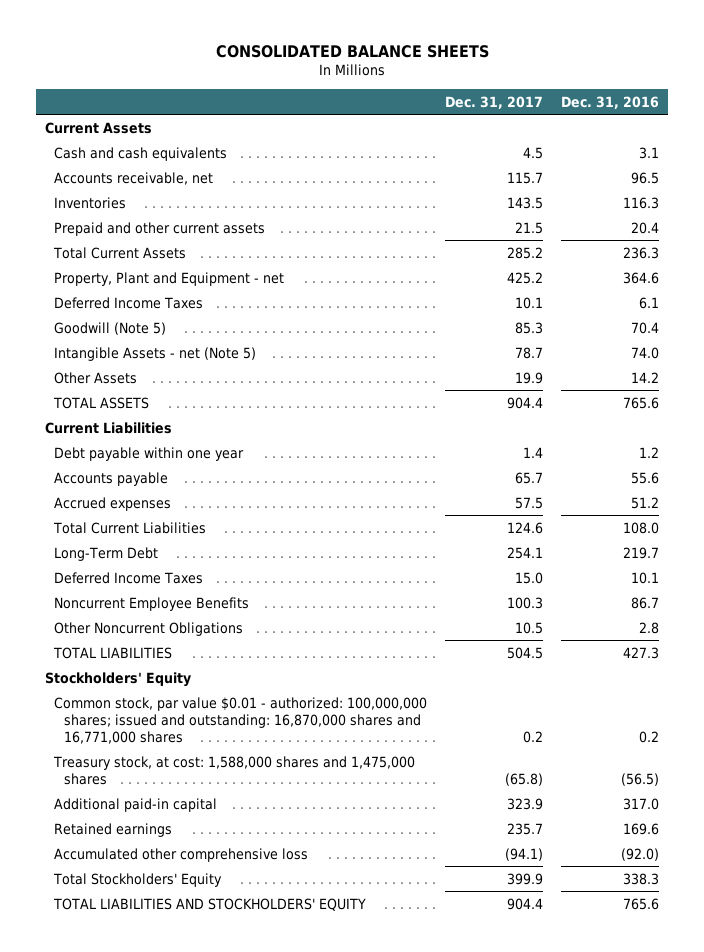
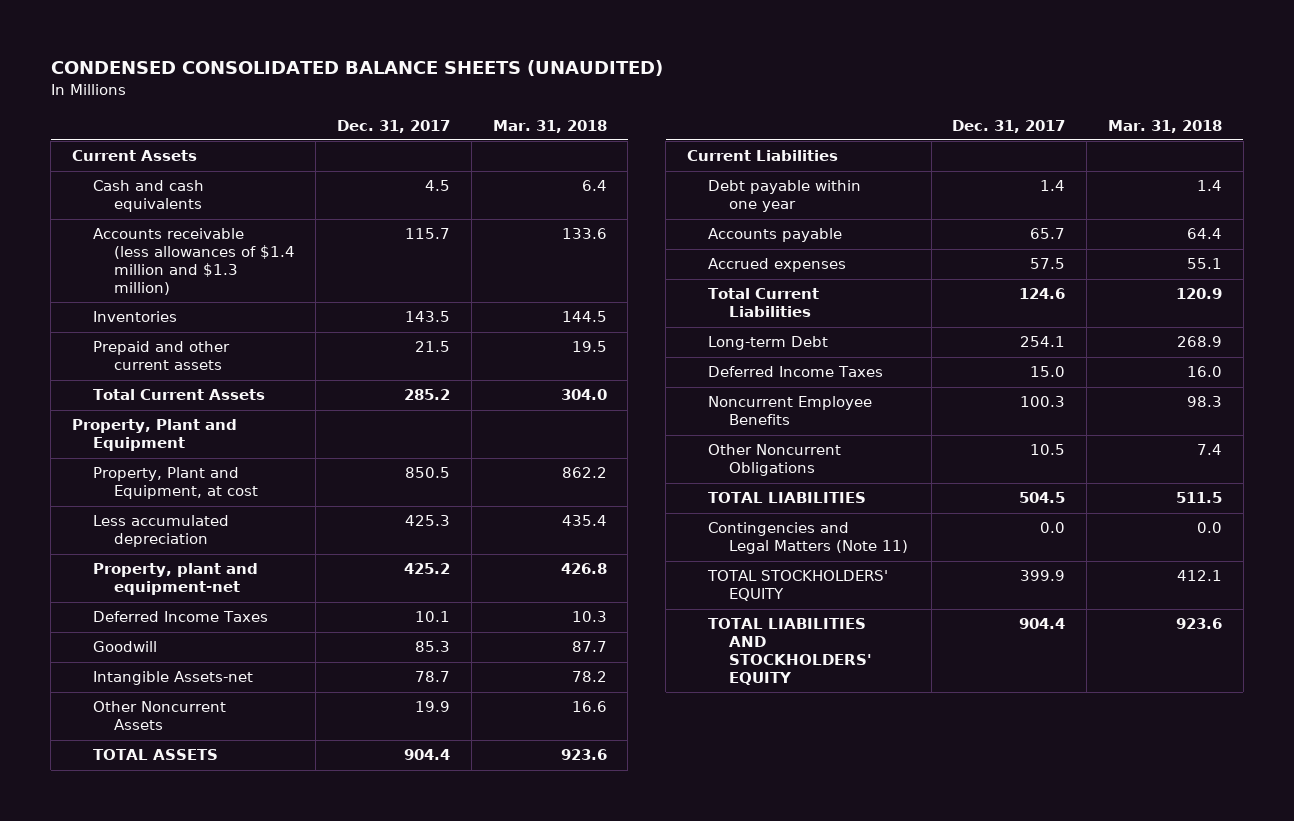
[215,44,489,58] CONSOLIDATED BALANCE SHEETS -> [50,60,663,77] CONDENSED CONSOLIDATED BALANCE SHEETS (UNAUDITED)
[561,95,660,109] Dec. 31, 2016 -> none
none -> [492,119,607,133] Mar. 31, 2018
[54,171,214,185] Accounts receivable, net -> [92,228,295,296] Accounts receivable (less allowances of $1.4 million and $1.3 million)
none -> [72,419,238,452] Property, Plant and Equipment
none -> [92,467,258,500] Property, Plant and Equipment, at cost
none -> [92,515,229,548] Less accumulated depreciation
[54,271,285,286] Property, Plant and Equipment - net -> [92,563,258,596] Property, plant and equipment-net
[54,321,167,335] Goodwill (Note 5) -> [92,641,157,653] Goodwill
[54,346,257,361] Intangible Assets - net (Note 5) -> [92,671,253,686] Intangible Assets-net
[54,371,138,384] Other Assets -> [92,701,226,731] Other Noncurrent Assets
[54,546,159,561] Long-Term Debt -> [708,336,829,351] Long-term Debt
[44,671,191,687] Stockholders' Equity -> none
[54,696,428,744] Common stock, par value $0.01 - authorized: 100,000,000 shares; issued and outstanding: 16,870,000 shares and 16,771,000 shares -> none
[53,755,416,785] Treasury stock, at cost: 1,588,000 shares and 1,475,000 shares -> none
[54,797,218,812] Additional paid-in capital -> none
[54,822,173,837] Retained earnings -> none
[54,847,309,862] Accumulated other comprehensive loss -> none
none -> [708,522,908,555] Contingencies and Legal Matters (Note 11)
[53,872,223,887] Total Stockholders' Equity -> [707,570,889,602] TOTAL STOCKHOLDERS' EQUITY

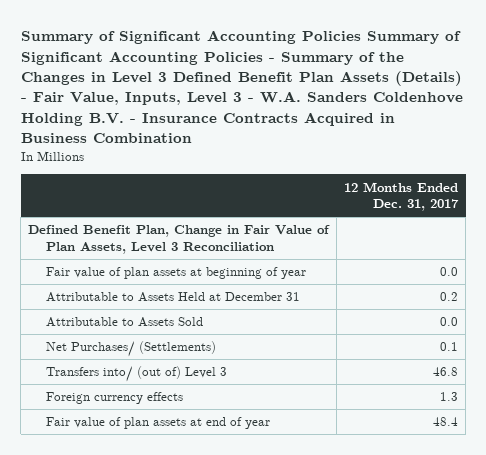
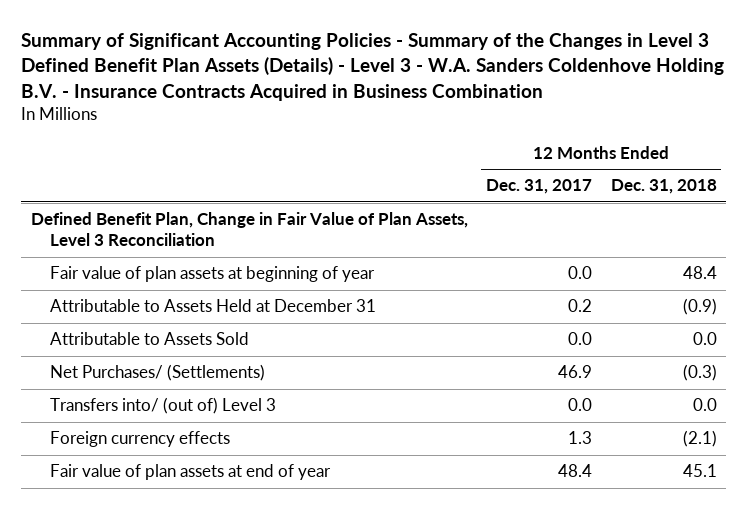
[20,30,463,144] Summary of Significant Accounting Policies Summary of Significant Accounting Policies - Summary of the Changes in Level 3 Defined Benefit Plan Assets (Details) - Fair Value, Inputs, Level 3 - W.A. Sanders Coldenhove Holding B.V. - Insurance Contracts Acquired in Business Combination -> [21,32,725,101] Summary of Significant Accounting Policies - Summary of the Changes in Level 3 Defined Benefit Plan Assets (Details) - Level 3 - W.A. Sanders Coldenhove Holding B.V. - Insurance Contracts Acquired in Business Combination
none -> [610,179,717,195] Dec. 31, 2018
[440,342,459,352] 0.1 -> [558,365,593,379] 46.9
[433,367,459,377] 46.8 -> [568,398,593,412] 0.0

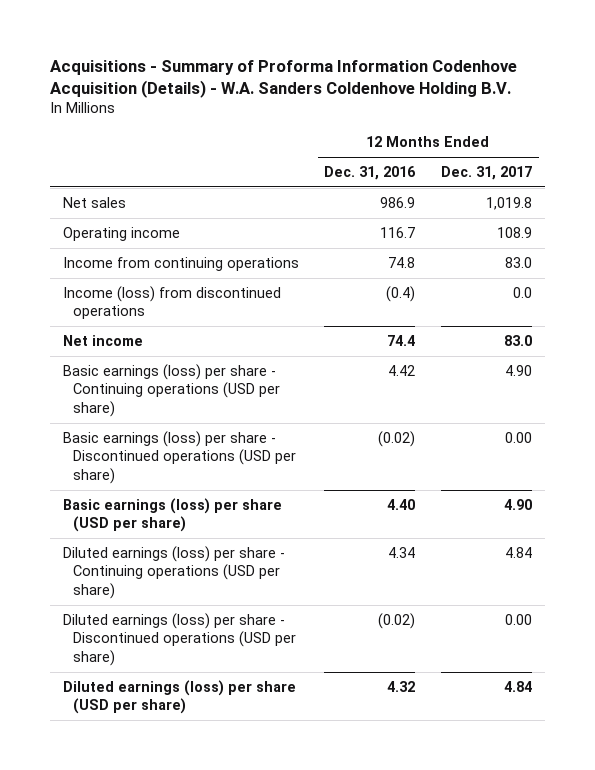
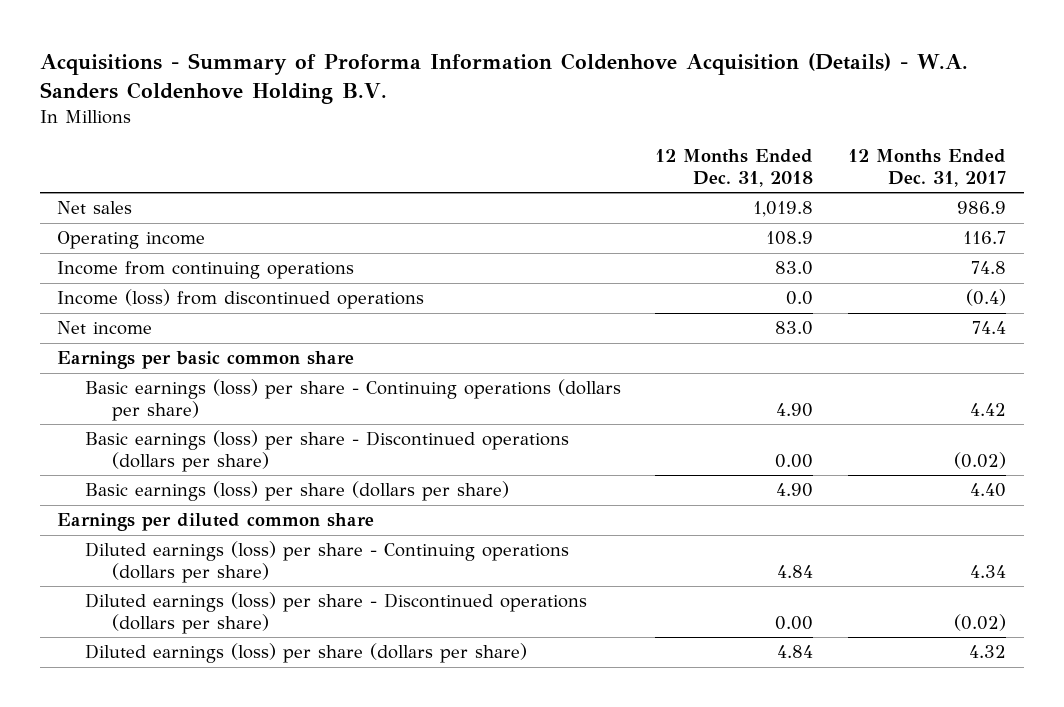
[49,59,517,98] Acquisitions - Summary of Proforma Information Codenhove Acquisition (Details) - W.A. Sanders Coldenhove Holding B.V. -> [40,52,969,104] Acquisitions - Summary of Proforma Information Coldenhove Acquisition (Details) - W.A. Sanders Coldenhove Holding B.V.
[324,165,417,180] Dec. 31, 2016 -> none
none -> [655,149,814,187] 12 Months Ended Dec. 31, 2018
[486,196,533,210] 1,019.8 -> [957,201,1007,215] 986.9
[497,226,533,238] 108.9 -> [963,231,1007,245] 116.7
[505,256,533,268] 83.0 -> [971,261,1007,275] 74.8
[513,286,533,298] 0.0 -> [966,289,1007,307] (0.4)
[504,334,533,346] 83.0 -> [972,321,1007,335] 74.4
none -> [57,351,355,370] Earnings per basic common share
[62,363,280,417] Basic earnings (loss) per share - Continuing operations (USD per share) -> [84,379,621,421] Basic earnings (loss) per share - Continuing operations (dollars per share)
[505,364,533,376] 4.90 -> [970,402,1007,416] 4.42
[62,430,296,484] Basic earnings (loss) per share - Discontinued operations (USD per share) -> [84,430,569,472] Basic earnings (loss) per share - Discontinued operations (dollars per share)
[505,431,533,443] 0.00 -> [954,451,1007,469] (0.02)
[62,497,282,533] Basic earnings (loss) per share (USD per share) -> [84,481,509,502] Basic earnings (loss) per share (dollars per share)
[504,498,533,510] 4.90 -> [970,483,1007,498] 4.40
none -> [57,513,375,532] Earnings per diluted common share
[62,545,285,599] Diluted earnings (loss) per share - Continuing operations (USD per share) -> [84,541,569,583] Diluted earnings (loss) per share - Continuing operations (dollars per share)
[505,546,533,558] 4.84 -> [970,564,1007,578] 4.34
[62,612,296,666] Diluted earnings (loss) per share - Discontinued operations (USD per share) -> [84,592,587,634] Diluted earnings (loss) per share - Discontinued operations (dollars per share)
[505,613,533,625] 0.00 -> [954,613,1007,631] (0.02)
[62,679,296,715] Diluted earnings (loss) per share (USD per share) -> [84,643,527,664] Diluted earnings (loss) per share (dollars per share)
[504,680,533,692] 4.84 -> [969,645,1007,659] 4.32

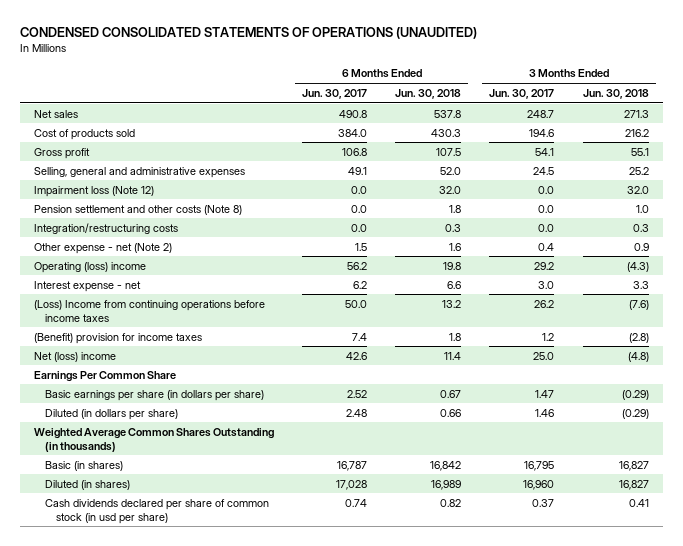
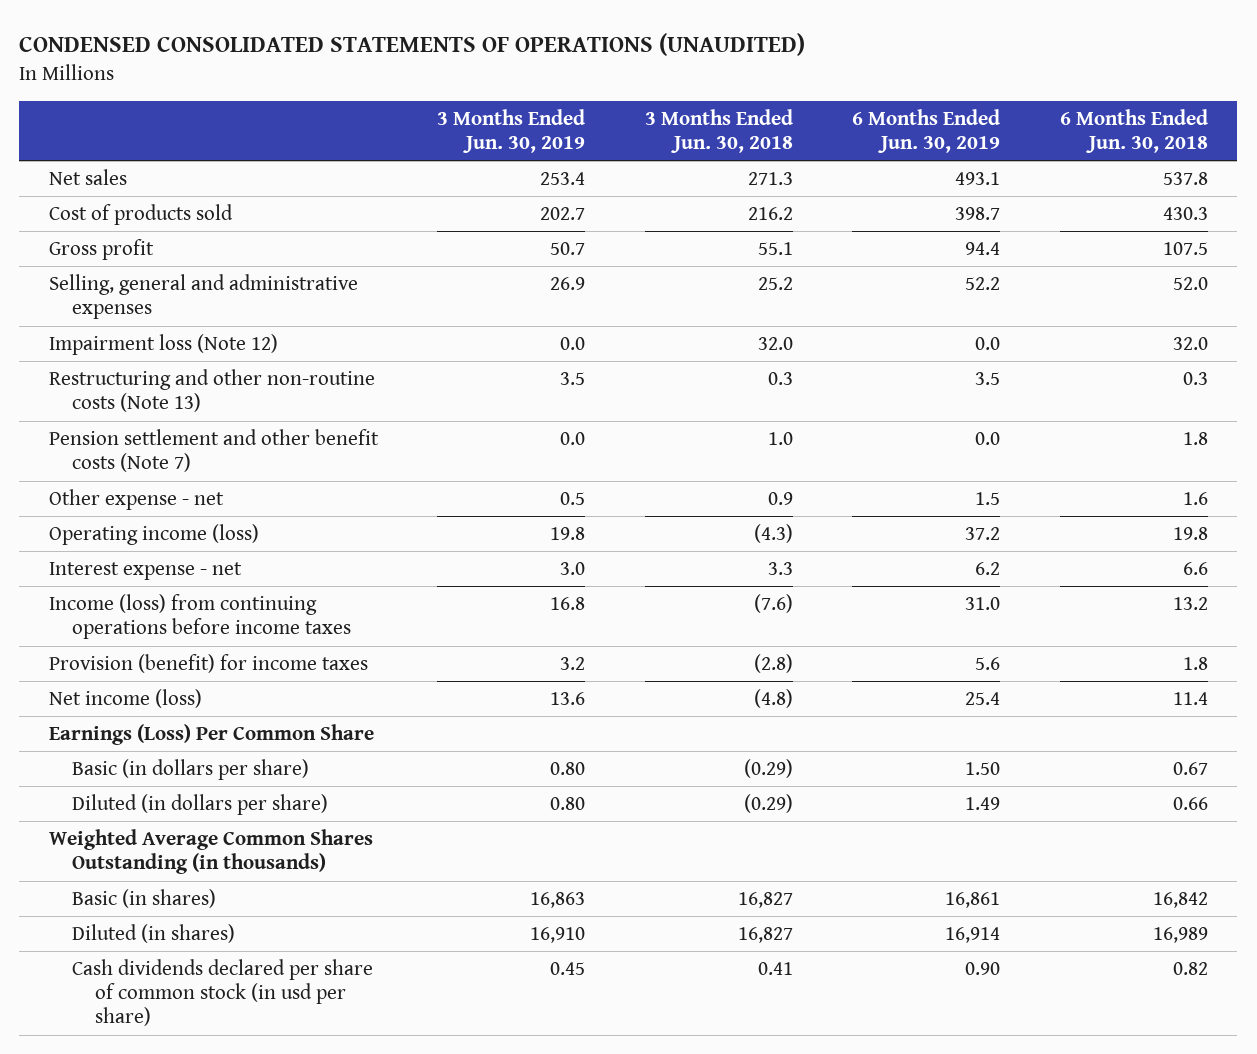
[302,88,368,99] Jun. 30, 2017 -> none
[489,88,555,99] Jun. 30, 2017 -> none
none -> [437,109,586,154] 3 Months Ended Jun. 30, 2019
none -> [852,109,1001,154] 6 Months Ended Jun. 30, 2019
[34,222,179,234] Integration/restructuring costs -> none
none -> [48,369,375,413] Restructuring and other non-routine costs (Note 13)
[34,204,243,215] Pension settlement and other costs (Note 8) -> [48,429,379,473] Pension settlement and other benefit costs (Note 7)
[34,242,173,254] Other expense - net (Note 2) -> [48,489,224,511] Other expense - net
[34,261,147,273] Operating (loss) income -> [48,524,259,546] Operating income (loss)
[34,299,266,322] (Loss) Income from continuing operations before income taxes -> [48,594,352,640] Income (loss) from continuing operations before income taxes
[34,332,203,344] (Benefit) provision for income taxes -> [48,654,368,674] Provision (benefit) for income taxes
[34,351,117,362] Net (loss) income -> [48,689,202,709] Net income (loss)
[34,370,177,382] Earnings Per Common Share -> [48,724,374,746] Earnings (Loss) Per Common Share
[45,389,265,401] Basic earnings per share (in dollars per share) -> [72,759,310,781] Basic (in dollars per share)

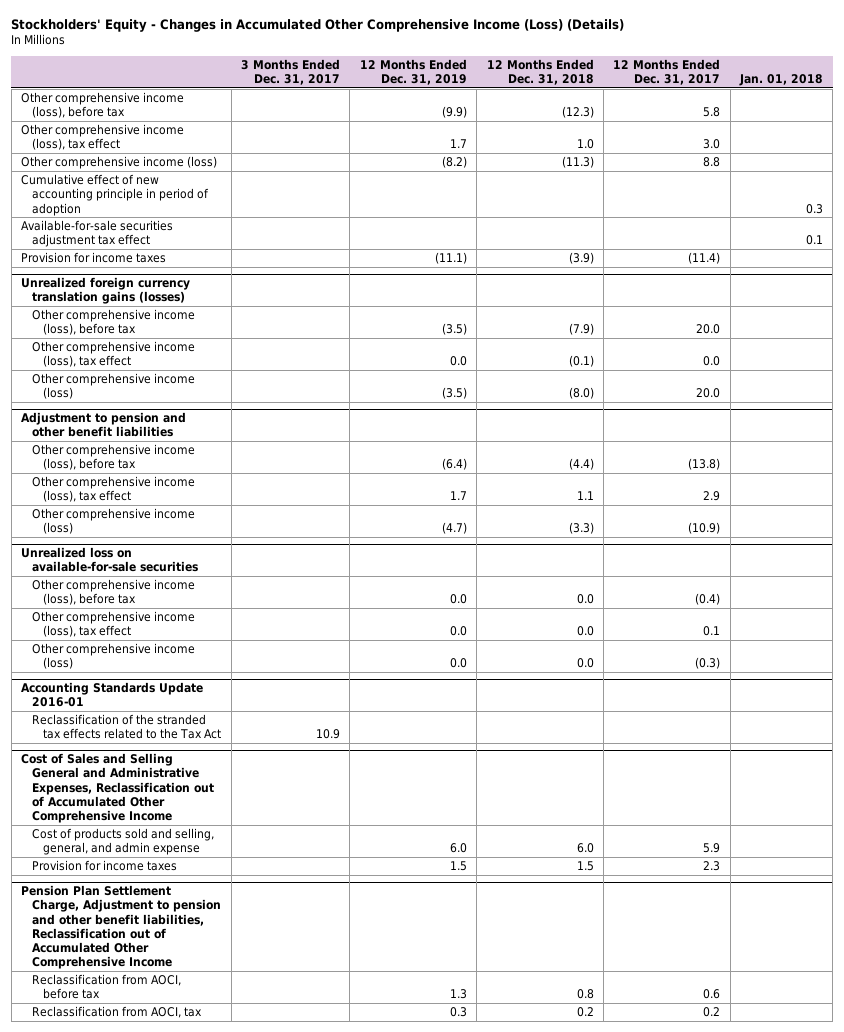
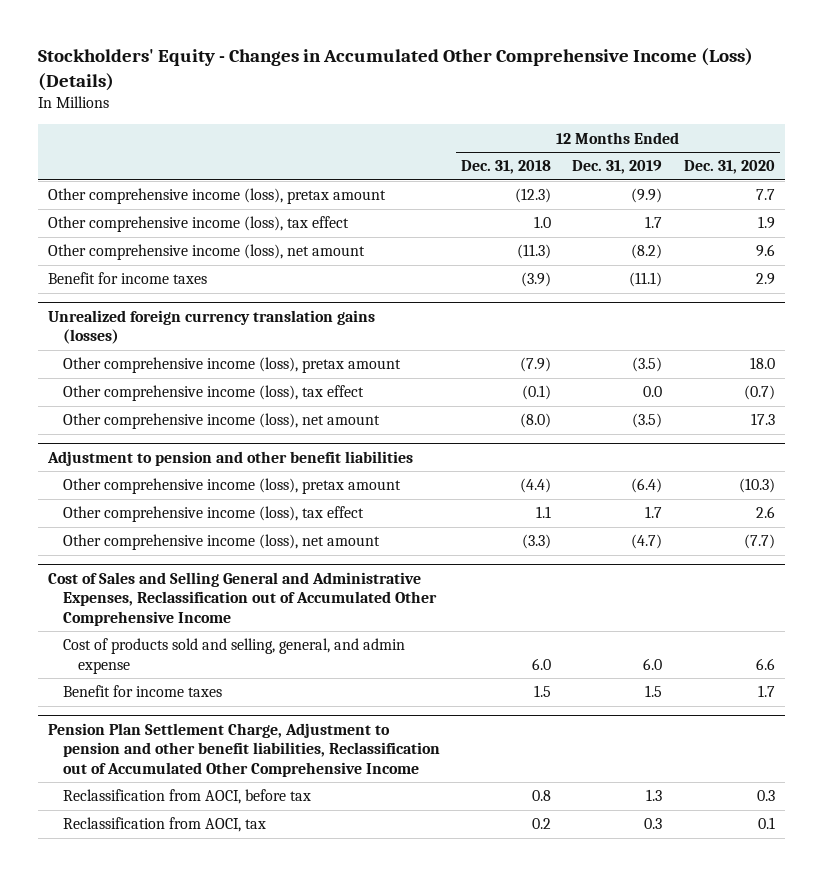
[241,58,341,86] 3 Months Ended Dec. 31, 2017 -> none
[613,58,721,86] 12 Months Ended Dec. 31, 2017 -> none
[739,74,824,87] Jan. 01, 2018 -> none
none -> [683,160,775,175] Dec. 31, 2020
[21,92,185,119] Other comprehensive income (loss), before tax -> [48,188,387,205] Other comprehensive income (loss), pretax amount
[21,174,210,216] Cumulative effect of new accounting principle in period of adoption -> none
[21,220,174,248] Available-for-sale securities adjustment tax effect -> none
[21,156,218,170] Other comprehensive income (loss) -> [48,244,366,261] Other comprehensive income (loss), net amount
[21,252,167,264] Provision for income taxes -> [48,272,208,285] Benefit for income taxes
[32,309,196,336] Other comprehensive income (loss), before tax -> [62,357,401,374] Other comprehensive income (loss), pretax amount
[32,373,196,400] Other comprehensive income (loss) -> [62,413,380,430] Other comprehensive income (loss), net amount
[32,444,196,471] Other comprehensive income (loss), before tax -> [62,478,401,495] Other comprehensive income (loss), pretax amount
[21,547,199,573] Unrealized loss on available-for-sale securities -> none
[32,579,196,606] Other comprehensive income (loss), before tax -> none
[32,611,196,638] Other comprehensive income (loss), tax effect -> none
[32,643,196,670] Other comprehensive income (loss) -> none
[21,682,204,708] Accounting Standards Update 2016-01 -> none
[32,714,222,740] Reclassification of the stranded tax effects related to the Tax Act -> none
[32,508,196,535] Other comprehensive income (loss) -> [62,534,380,551] Other comprehensive income (loss), net amount
[32,860,178,872] Provision for income taxes -> [62,685,222,698] Benefit for income taxes

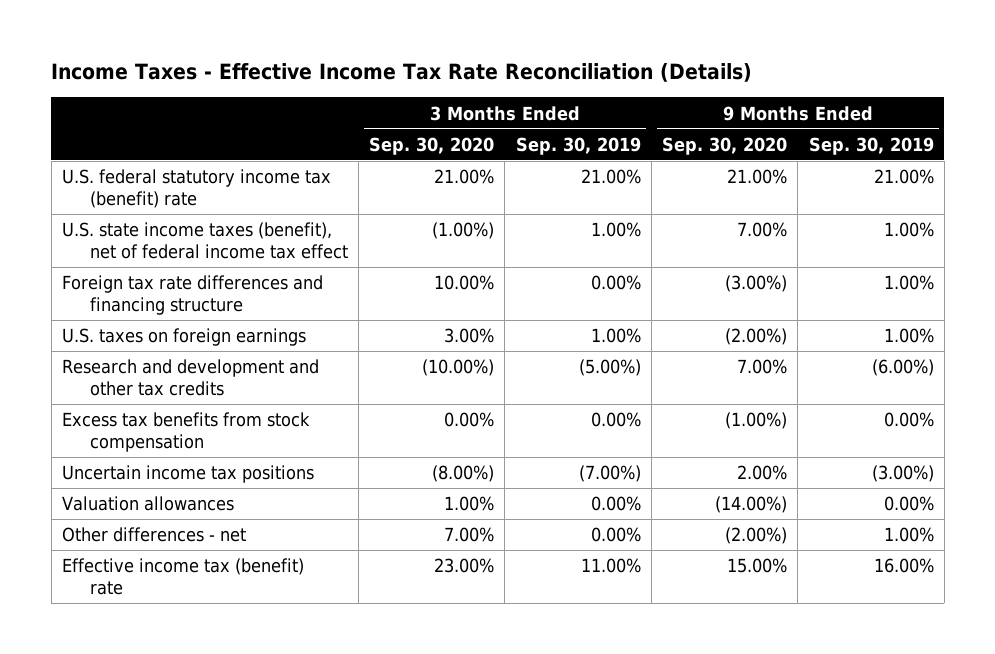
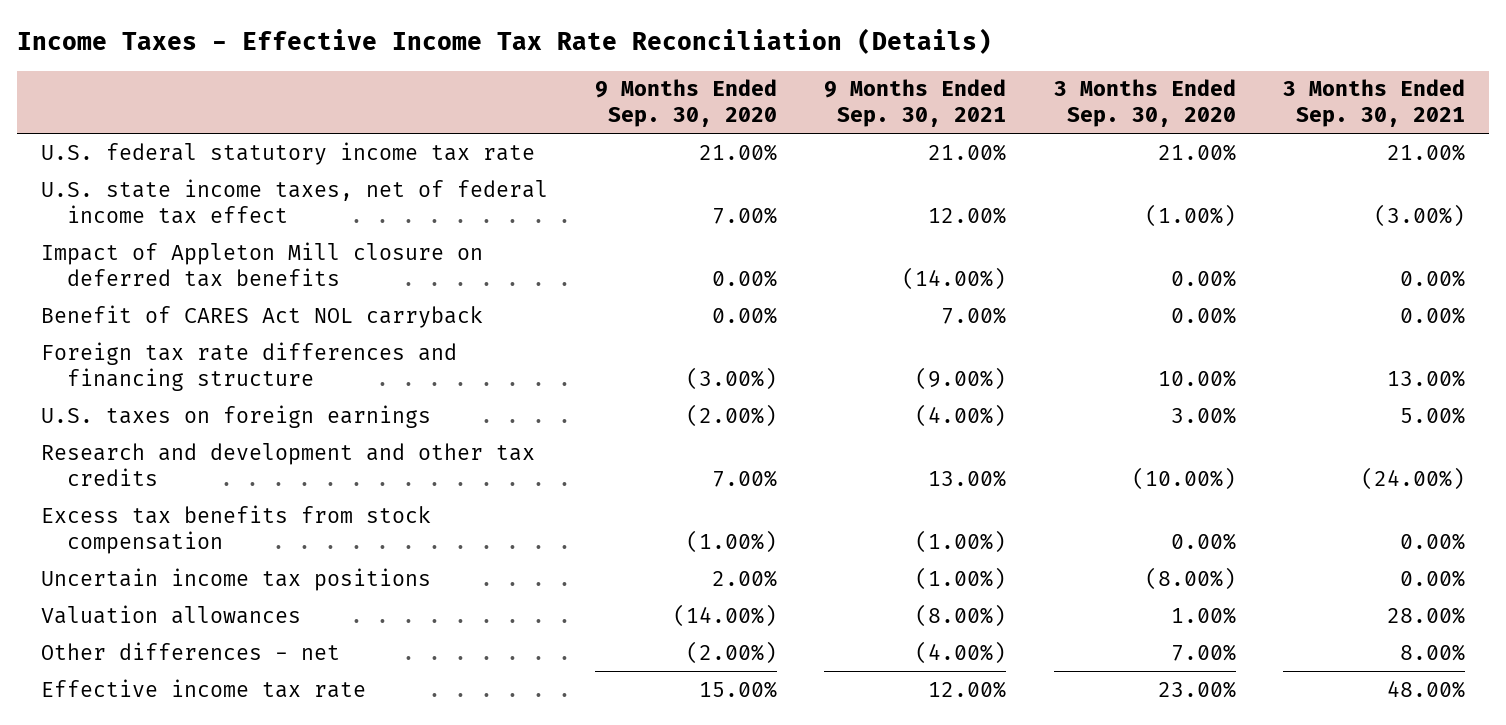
[515,136,641,155] Sep. 30, 2019 -> none
[808,136,934,155] Sep. 30, 2019 -> none
none -> [824,79,1007,128] 9 Months Ended Sep. 30, 2021
none -> [1283,79,1466,128] 3 Months Ended Sep. 30, 2021
[61,169,331,208] U.S. federal statutory income tax (benefit) rate -> [40,141,535,165] U.S. federal statutory income tax rate
[61,222,348,259] U.S. state income taxes (benefit), net of federal income tax effect -> [40,178,548,224] U.S. state income taxes, net of federal income tax effect
none -> [40,241,483,287] Impact of Appleton Mill closure on deferred tax benefits
none -> [40,304,483,328] Benefit of CARES Act NOL carryback
[61,558,304,595] Effective income tax (benefit) rate -> [40,678,366,698] Effective income tax rate

